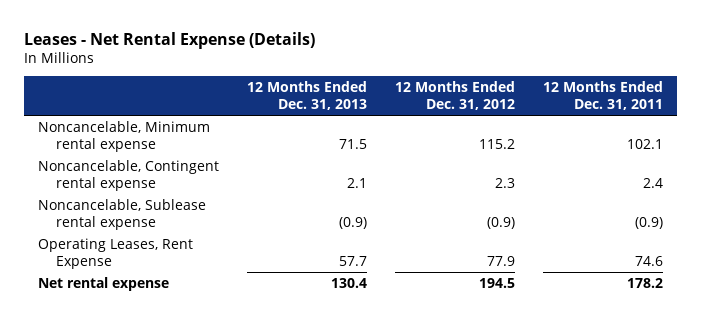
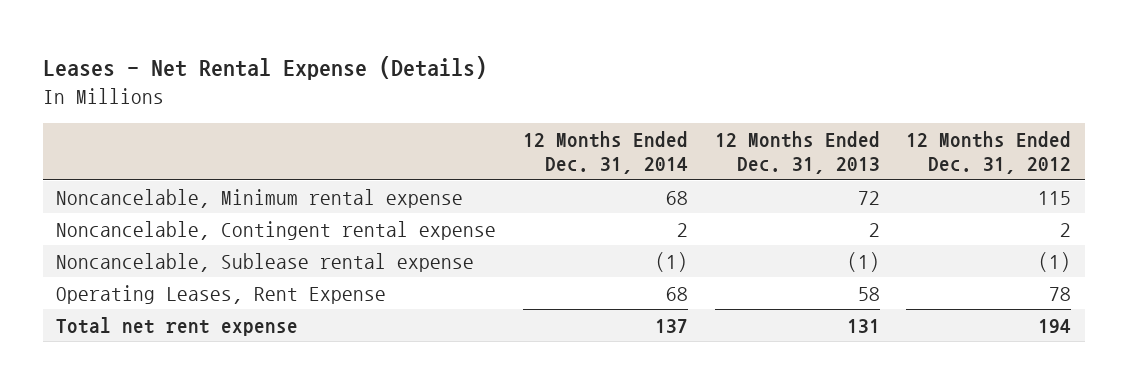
[542,81,663,110] 12 Months Ended Dec. 31, 2011 -> none
none -> [523,130,689,174] 12 Months Ended Dec. 31, 2014
[339,138,368,149] 71.5 -> [857,190,880,205] 72
[478,138,515,149] 115.2 -> [1038,190,1072,205] 115
[347,177,368,188] 2.1 -> [868,222,880,237] 2
[494,177,515,188] 2.3 -> [1060,222,1072,237] 2
[339,216,368,229] (0.9) -> [846,251,880,272] (1)
[486,216,515,229] (0.9) -> [1038,251,1072,272] (1)
[339,255,368,266] 57.7 -> [857,286,880,301] 58
[486,255,515,266] 77.9 -> [1049,286,1072,301] 78
[38,277,170,292] Net rental expense -> [56,316,299,336] Total net rent expense
[331,278,368,289] 130.4 -> [846,318,880,333] 131
[478,278,515,289] 194.5 -> [1038,318,1072,333] 194

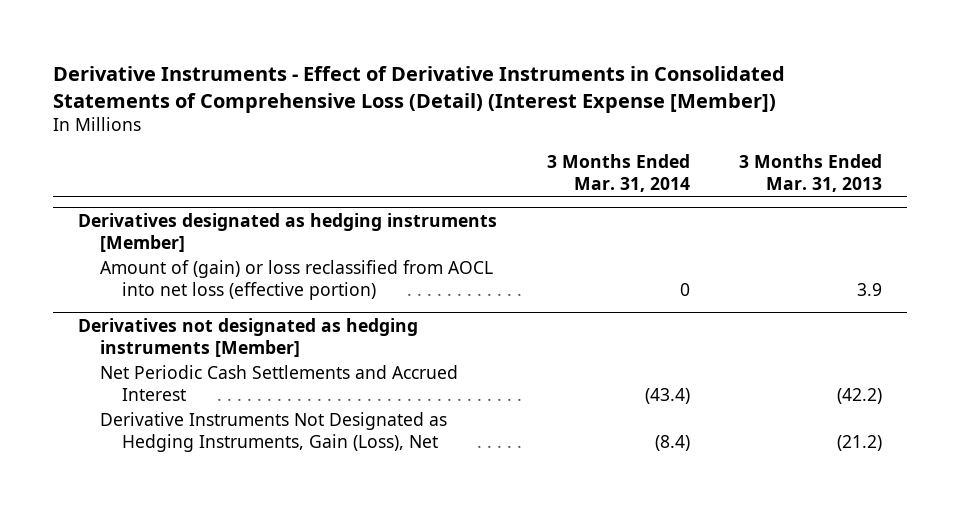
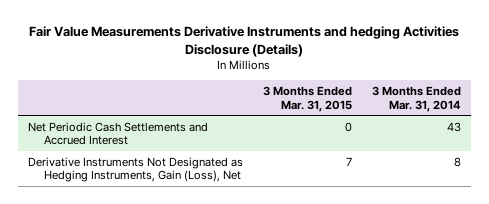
[53,65,786,113] Derivative Instruments - Effect of Derivative Instruments in Consolidated Statements of Comprehensive Loss (Detail) (Interest Expense [Member]) -> [29,25,460,57] Fair Value Measurements Derivative Instruments and hedging Activities Disclosure (Details)
[739,154,883,192] 3 Months Ended Mar. 31, 2013 -> none
none -> [262,86,352,112] 3 Months Ended Mar. 31, 2015
[78,212,498,252] Derivatives designated as hedging instruments [Member] -> none
[100,260,494,300] Amount of (gain) or loss reclassified from AOCL into net loss (effective portion) -> none
[78,317,419,357] Derivatives not designated as hedging instruments [Member] -> none
[644,387,690,404] (43.4) -> [446,121,461,132] 43
[654,434,690,451] (8.4) -> [453,156,461,167] 8

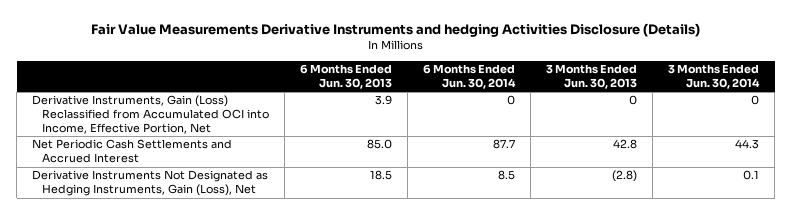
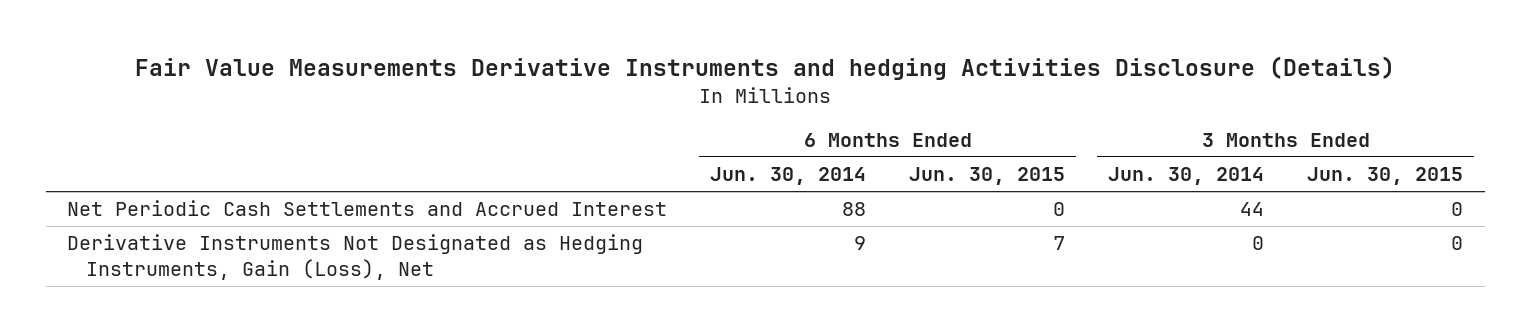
[300,63,393,89] 6 Months Ended Jun. 30, 2013 -> none
[546,63,638,89] 3 Months Ended Jun. 30, 2013 -> none
none -> [909,167,1066,186] Jun. 30, 2015
none -> [1307,167,1464,186] Jun. 30, 2015
[32,95,270,135] Derivative Instruments, Gain (Loss) Reclassified from Accumulated OCI into Income, Effective Portion, Net -> none
[493,139,516,150] 87.7 -> [842,202,867,217] 88
[735,139,760,150] 44.3 -> [1240,202,1265,217] 44
[498,170,516,181] 8.5 -> [854,236,867,251] 9
[743,170,760,181] 0.1 -> [1252,236,1265,251] 0

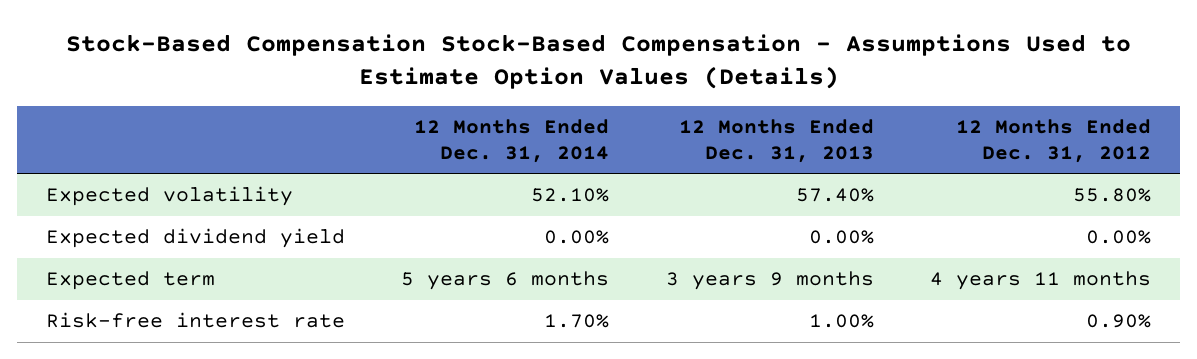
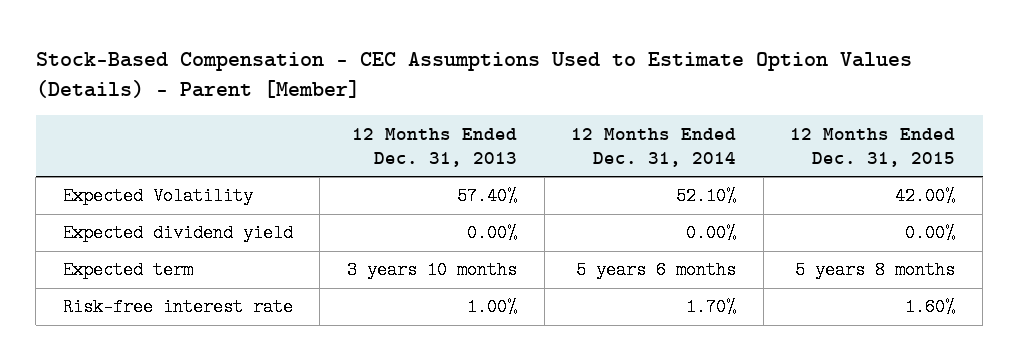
[65,33,1131,90] Stock-Based Compensation Stock-Based Compensation - Assumptions Used to Estimate Option Values (Details) -> [35,51,912,98] Stock-Based Compensation - CEC Assumptions Used to Estimate Option Values (Details) - Parent [Member]
[956,119,1152,163] 12 Months Ended Dec. 31, 2012 -> none
none -> [790,127,956,167] 12 Months Ended Dec. 31, 2015
[45,186,293,207] Expected volatility -> [62,187,253,206] Expected Volatility
[665,271,874,291] 3 years 9 months -> [346,261,517,280] 3 years 10 months

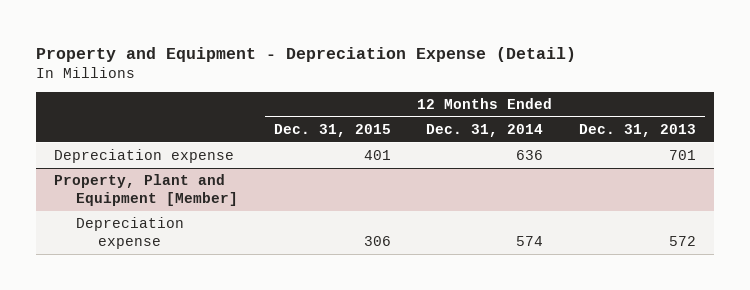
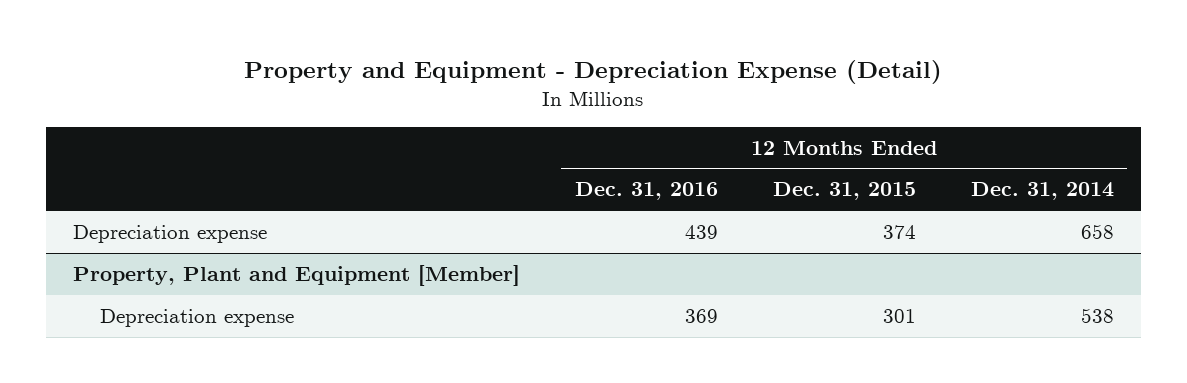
[578,124,696,138] Dec. 31, 2013 -> none
none -> [574,182,718,201] Dec. 31, 2016
[363,150,391,161] 401 -> [882,224,916,239] 374
[516,150,544,161] 636 -> [1080,223,1114,239] 658
[363,236,391,247] 306 -> [882,308,916,323] 301
[516,236,544,247] 574 -> [1080,307,1114,323] 538

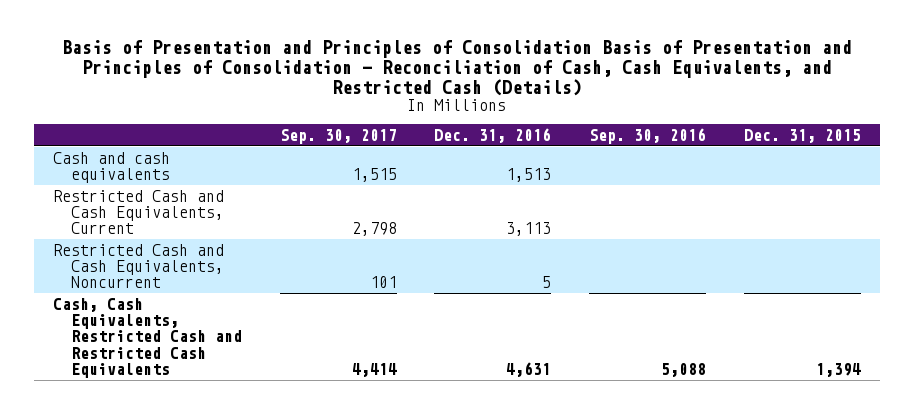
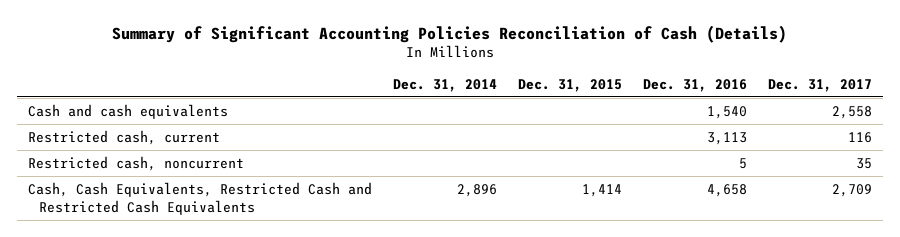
[61,39,852,97] Basis of Presentation and Principles of Consolidation Basis of Presentation and Principles of Consolidation - Reconciliation of Cash, Cash Equivalents, and Restricted Cash (Details) -> [111,24,787,43] Summary of Significant Accounting Policies Reconciliation of Cash (Details)
[279,129,397,145] Sep. 30, 2017 -> none
[589,128,707,145] Sep. 30, 2016 -> none
none -> [392,78,497,92] Dec. 31, 2014
none -> [767,78,872,92] Dec. 31, 2017
[506,168,552,183] 1,513 -> [706,105,747,119] 1,540
[52,189,224,235] Restricted Cash and Cash Equivalents, Current -> [27,129,220,145] Restricted cash, current
[52,243,224,289] Restricted Cash and Cash Equivalents, Noncurrent -> [27,155,244,171] Restricted cash, noncurrent
[506,362,552,378] 4,631 -> [706,183,747,197] 4,658
[815,363,861,378] 1,394 -> [581,183,622,197] 1,414

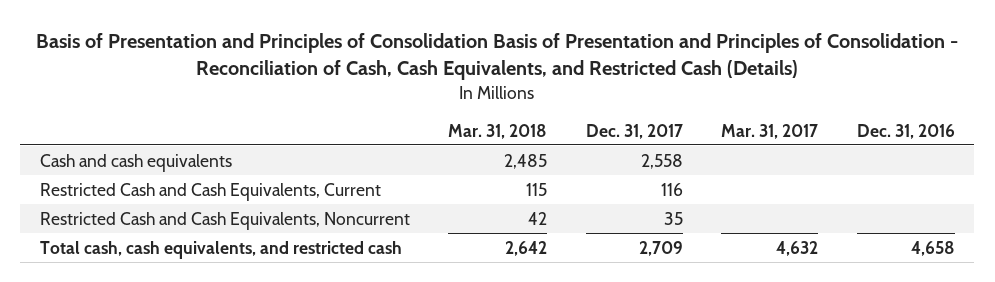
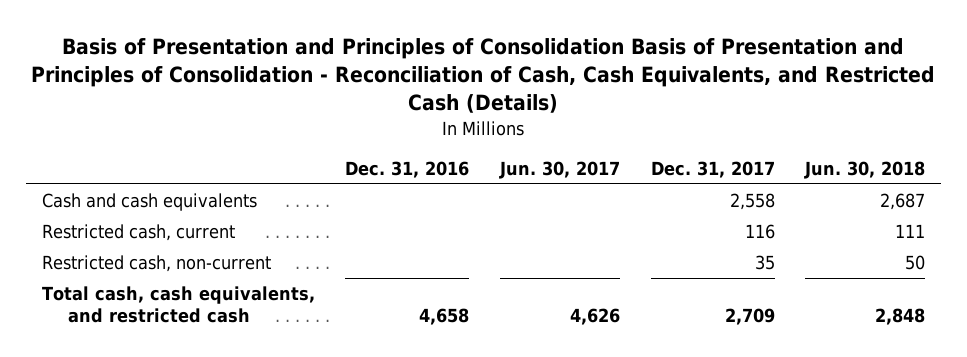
[448,123,548,139] Mar. 31, 2018 -> none
[721,123,819,139] Mar. 31, 2017 -> none
none -> [498,160,620,179] Jun. 30, 2017
none -> [804,160,926,179] Jun. 30, 2018
[39,182,381,201] Restricted Cash and Cash Equivalents, Current -> [41,224,235,242] Restricted cash, current
[39,211,410,230] Restricted Cash and Cash Equivalents, Noncurrent -> [41,255,271,273] Restricted cash, non-current

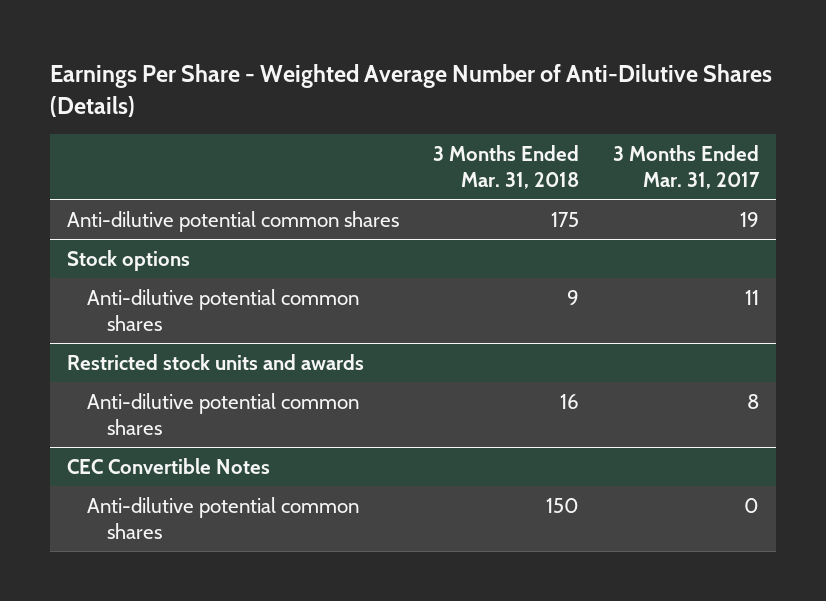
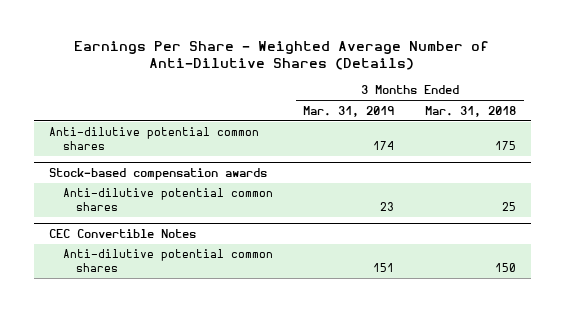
[612,144,760,189] 3 Months Ended Mar. 31, 2017 -> none
none -> [303,105,395,117] Mar. 31, 2019
[67,353,365,370] Restricted stock units and awards -> none
[87,392,360,435] Anti-dilutive potential common shares -> none
[67,249,191,271] Stock options -> [48,168,267,181] Stock-based compensation awards
[567,289,580,305] 9 -> [502,202,517,212] 25

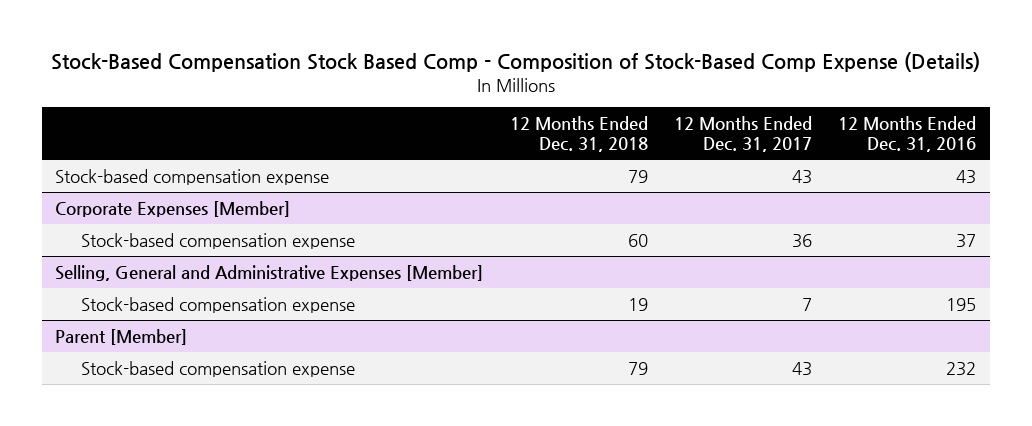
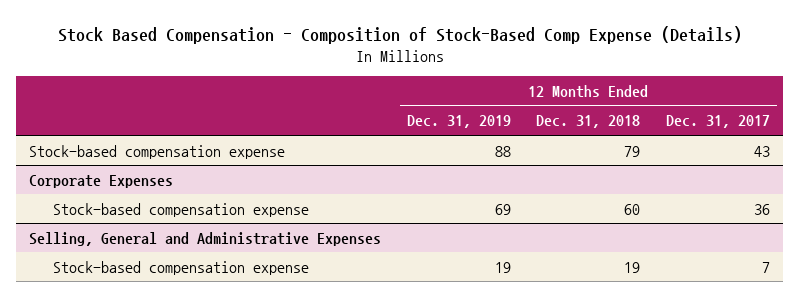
[50,51,980,72] Stock-Based Compensation Stock Based Comp - Composition of Stock-Based Comp Expense (Details) -> [57,25,742,44] Stock Based Compensation - Composition of Stock-Based Comp Expense (Details)
[838,116,977,153] 12 Months Ended Dec. 31, 2016 -> none
none -> [406,115,511,129] Dec. 31, 2019
[55,200,291,217] Corporate Expenses [Member] -> [28,174,173,188] Corporate Expenses
[55,264,484,281] Selling, General and Administrative Expenses [Member] -> [28,231,381,246] Selling, General and Administrative Expenses
[55,328,188,345] Parent [Member] -> none
[81,360,356,377] Stock-based compensation expense -> none

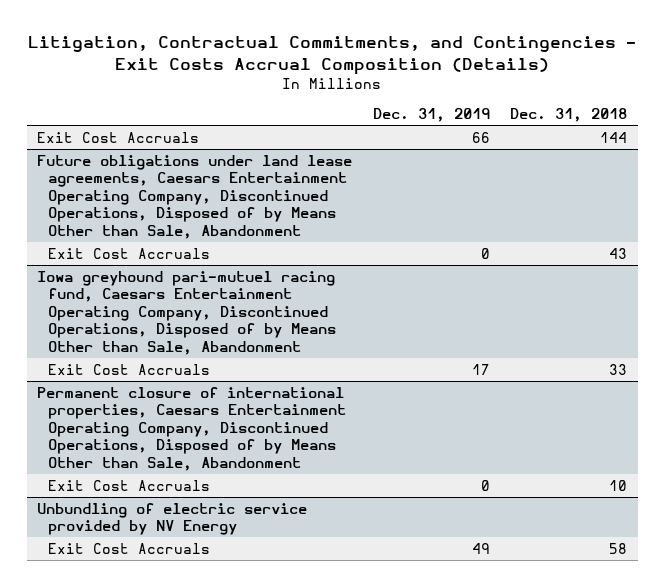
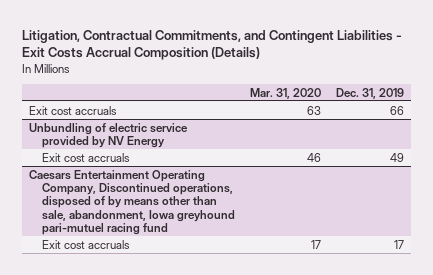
[28,36,637,76] Litigation, Contractual Commitments, and Contingencies - Exit Costs Accrual Composition (Details) -> [21,29,402,61] Litigation, Contractual Commitments, and Contingent Liabilities - Exit Costs Accrual Composition (Details)
[510,108,628,123] Dec. 31, 2018 -> none
none -> [250,87,322,99] Mar. 31, 2020
[36,154,352,239] Future obligations under land lease agreements, Caesars Entertainment Operating Company, Discontinued Operations, Disposed of by Means Other than Sale, Abandonment -> none
[48,247,211,259] Exit Cost Accruals -> none
[36,270,337,355] Iowa greyhound pari-mutuel racing fund, Caesars Entertainment Operating Company, Discontinued Operations, Disposed of by Means Other than Sale, Abandonment -> none
[48,363,211,375] Exit Cost Accruals -> none
[36,386,347,471] Permanent closure of international properties, Caesars Entertainment Operating Company, Discontinued Operations, Disposed of by Means Other than Sale, Abandonment -> none
[48,479,211,491] Exit Cost Accruals -> none
[36,131,199,143] Exit Cost Accruals -> [29,105,118,115] Exit cost accruals
[48,542,211,554] Exit Cost Accruals -> [42,152,131,162] Exit cost accruals
none -> [29,169,236,235] Caesars Entertainment Operating Company, Discontinued operations, disposed of by means other than sale, abandonment, Iowa greyhound pari-mutuel racing fund
none -> [42,239,131,249] Exit cost accruals

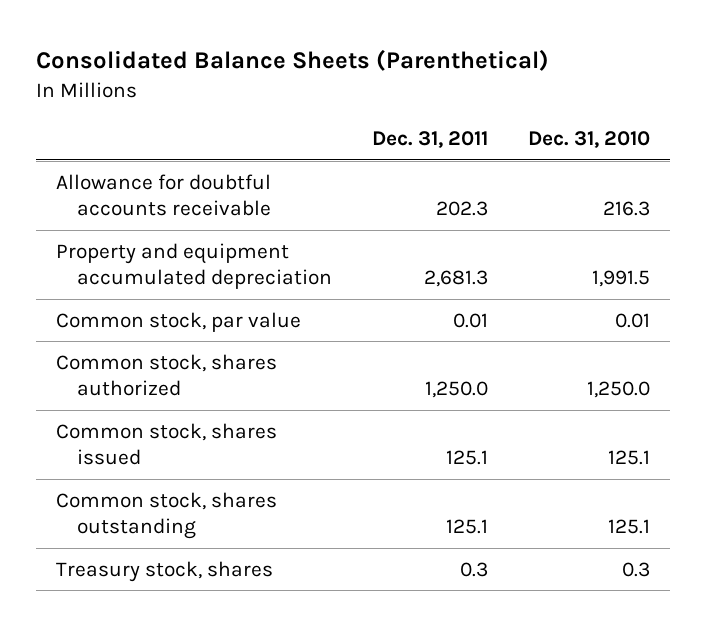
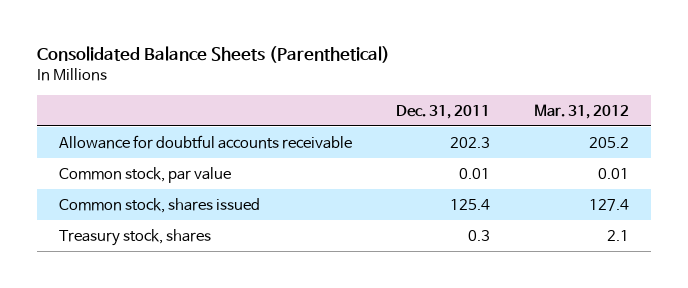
[528,131,651,149] Dec. 31, 2010 -> none
none -> [533,103,629,119] Mar. 31, 2012
[55,242,333,290] Property and equipment accumulated depreciation -> none
[55,353,277,397] Common stock, shares authorized -> none
[55,491,277,540] Common stock, shares outstanding -> none
[446,450,489,466] 125.1 -> [449,198,490,210] 125.4

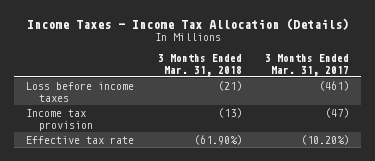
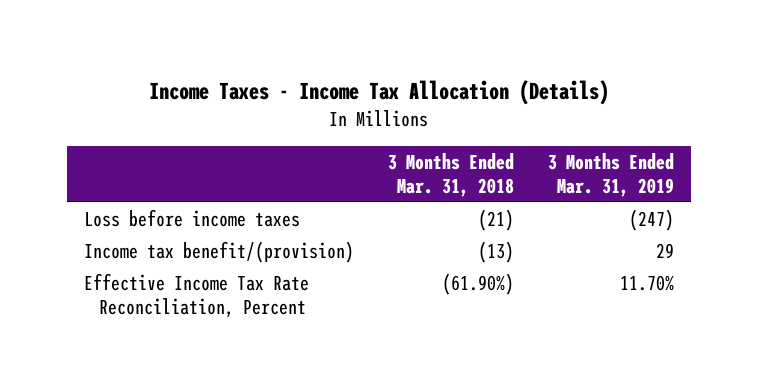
[265,53,350,76] 3 Months Ended Mar. 31, 2017 -> none
none -> [547,152,674,197] 3 Months Ended Mar. 31, 2019
[26,108,94,131] Income tax provision -> [84,240,355,263] Income tax benefit/(provision)
[26,135,135,144] Effective tax rate -> [84,272,310,318] Effective Income Tax Rate Reconciliation, Percent

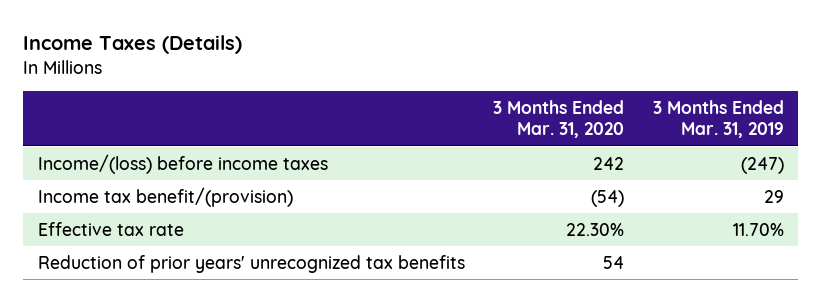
[149,79,610,105] Income Taxes - Income Tax Allocation (Details) -> [23,35,243,55] Income Taxes (Details)
[388,152,515,197] 3 Months Ended Mar. 31, 2018 -> none
none -> [493,100,625,139] 3 Months Ended Mar. 31, 2020
[84,208,301,227] Loss before income taxes -> [37,153,328,174] Income/(loss) before income taxes
[84,272,310,318] Effective Income Tax Rate Reconciliation, Percent -> [37,221,184,236] Effective tax rate
none -> [37,254,465,273] Reduction of prior years' unrecognized tax benefits

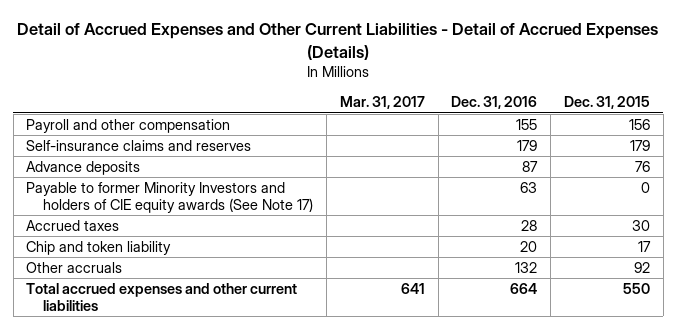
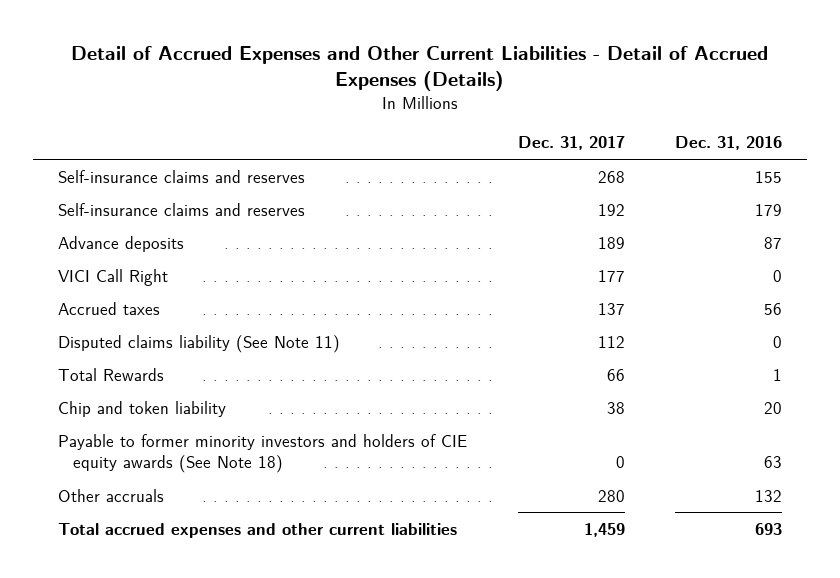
[339,96,425,110] Mar. 31, 2017 -> none
[564,96,651,110] Dec. 31, 2015 -> none
none -> [517,136,625,151] Dec. 31, 2017
[26,118,231,133] Payroll and other compensation -> [58,169,306,183] Self-insurance claims and reserves
[26,181,314,214] Payable to former Minority Investors and holders of CIE equity awards (See Note 17) -> none
none -> [58,268,169,286] VICI Call Right
[521,219,538,231] 28 -> [763,302,782,315] 56
none -> [58,334,341,353] Disputed claims liability (See Note 11)
none -> [58,367,165,381] Total Rewards
none -> [58,433,468,474] Payable to former minority investors and holders of CIE equity awards (See Note 18)
[510,282,538,294] 664 -> [754,522,782,535] 693

